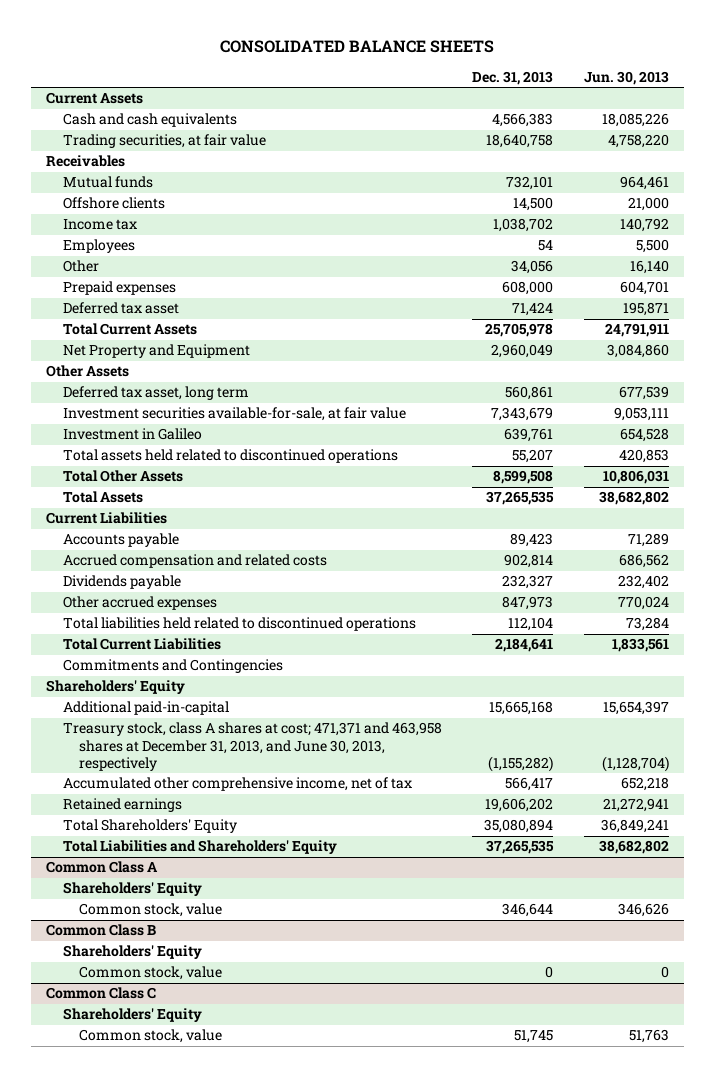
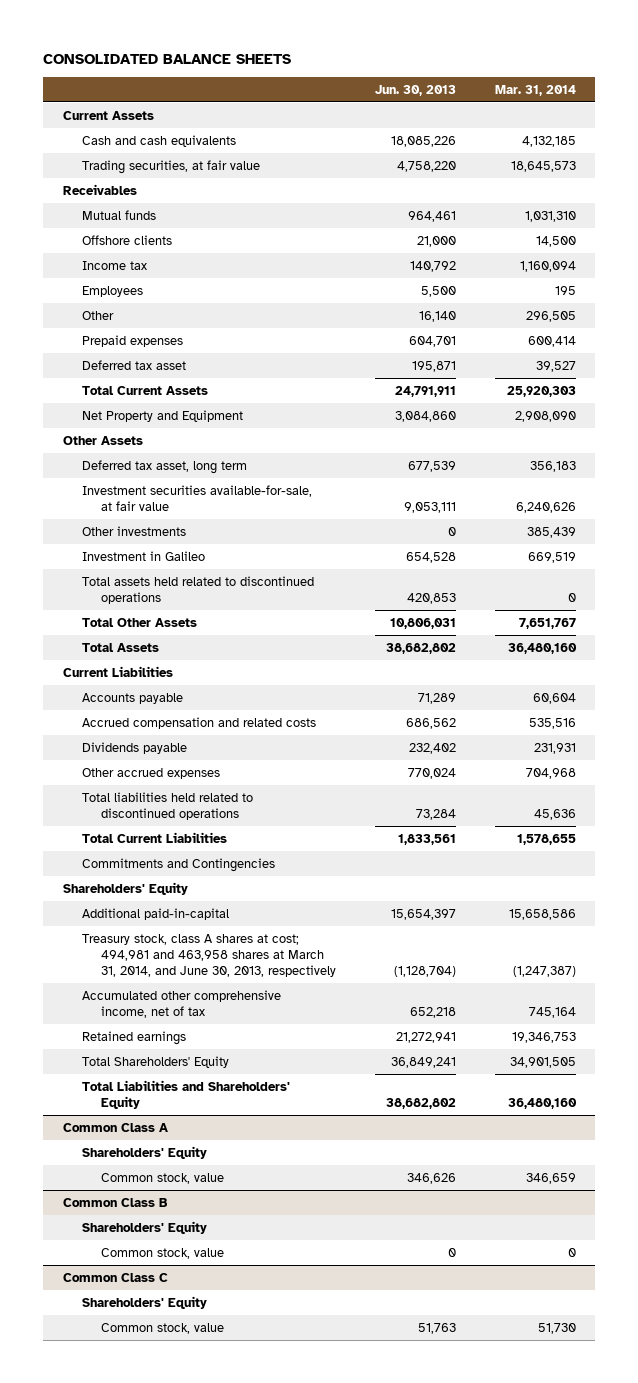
[472,70,554,85] Dec. 31, 2013 -> none
none -> [494,84,576,96] Mar. 31, 2014
none -> [81,526,186,537] Other investments
[62,722,442,771] Treasury stock, class A shares at cost; 471,371 and 463,958 shares at December 31, 2013, and June 30, 2013, respectively -> [81,934,336,978] Treasury stock, class A shares at cost; 494,981 and 463,958 shares at March 31, 2014, and June 30, 2013, respectively

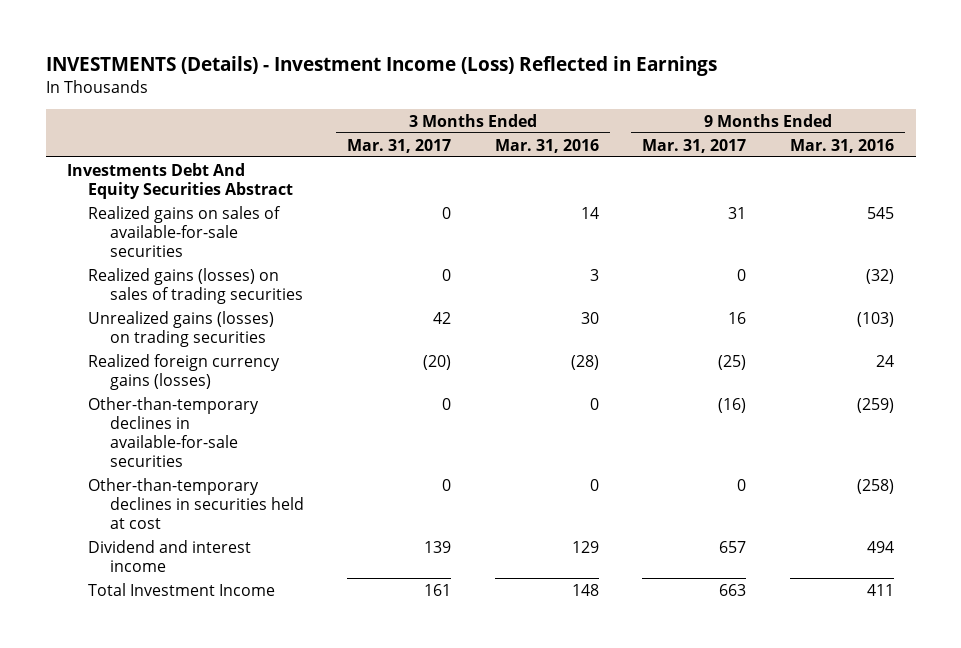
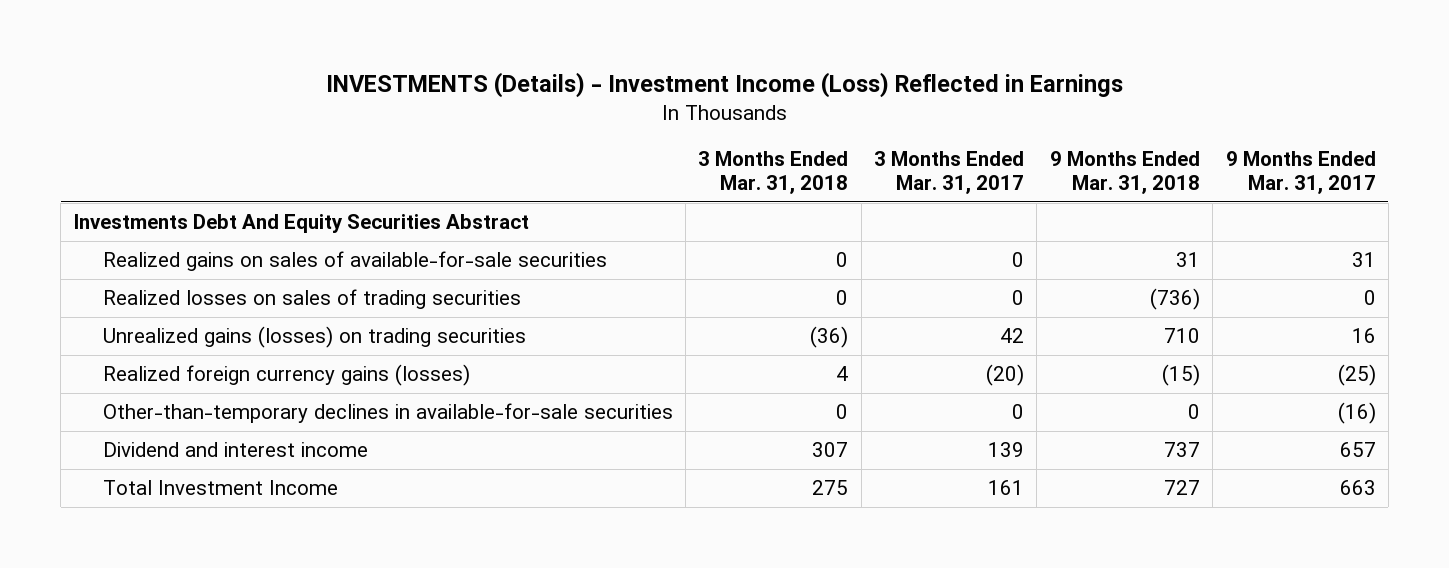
[494,138,599,153] Mar. 31, 2016 -> none
[789,138,894,153] Mar. 31, 2016 -> none
none -> [698,151,849,195] 3 Months Ended Mar. 31, 2018
none -> [1049,151,1200,195] 9 Months Ended Mar. 31, 2018
[88,267,303,304] Realized gains (losses) on sales of trading securities -> [102,289,521,310] Realized losses on sales of trading securities
[88,477,304,529] Other-than-temporary declines in securities held at cost -> none

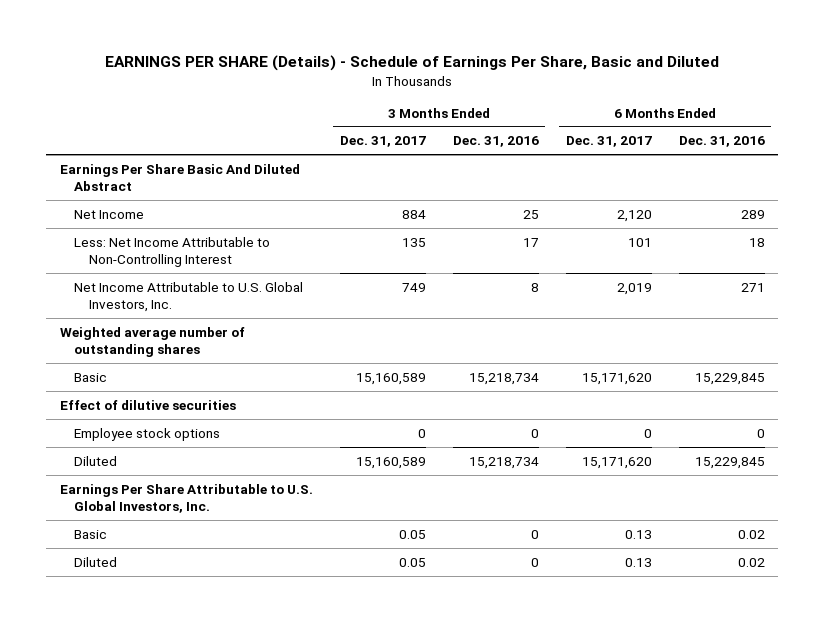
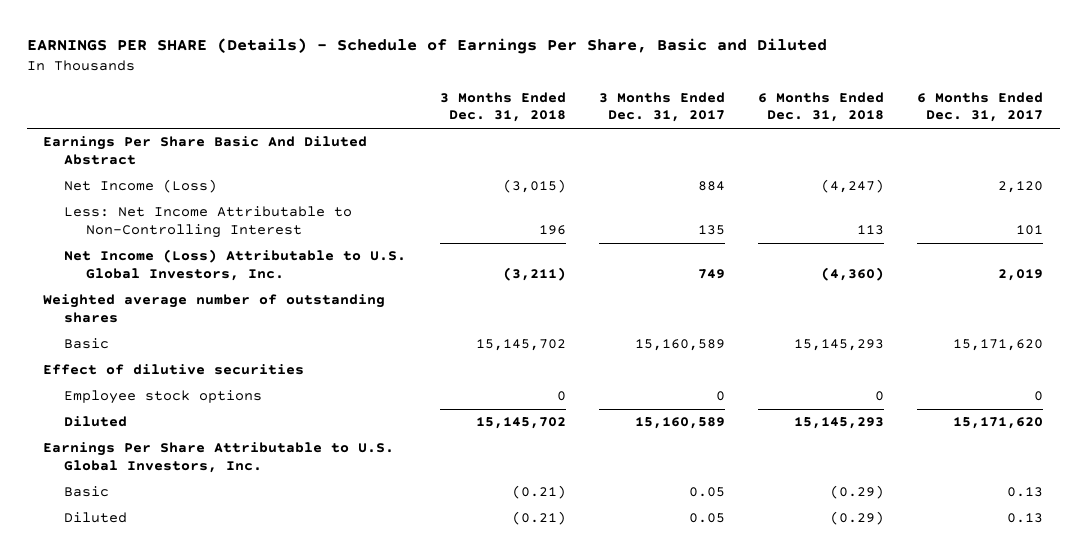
[452,136,539,148] Dec. 31, 2016 -> none
[678,136,765,148] Dec. 31, 2016 -> none
none -> [439,92,566,123] 3 Months Ended Dec. 31, 2018
none -> [758,92,885,123] 6 Months Ended Dec. 31, 2018
[74,209,145,219] Net Income -> [64,179,218,194] Net Income (Loss)
[74,281,304,312] Net Income Attributable to U.S. Global Investors, Inc. -> [64,249,407,281] Net Income (Loss) Attributable to U.S. Global Investors, Inc.

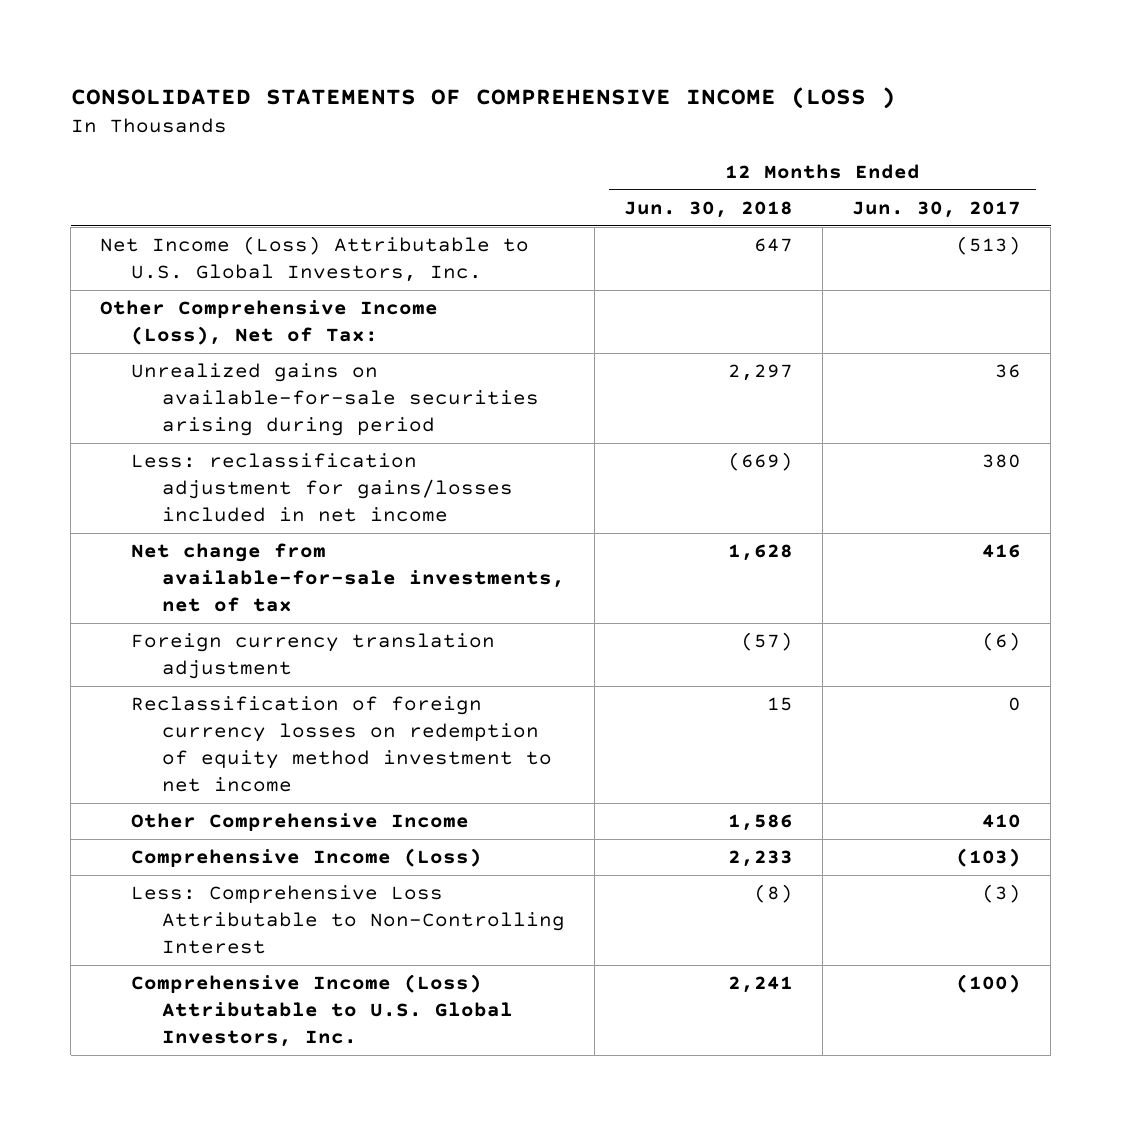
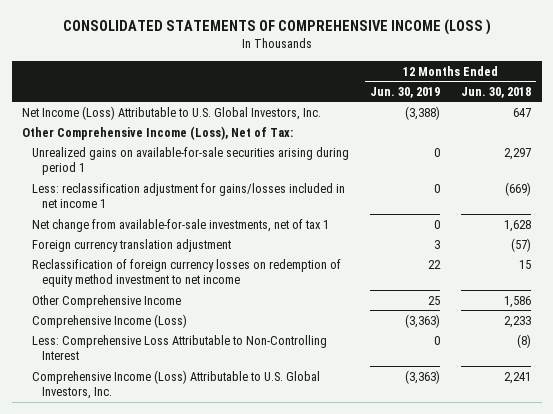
[852,201,1022,219] Jun. 30, 2017 -> none
none -> [369,86,440,98] Jun. 30, 2019
[131,363,539,437] Unrealized gains on available-for-sale securities arising during period -> [31,146,349,176] Unrealized gains on available-for-sale securities arising during period 1
[131,453,513,523] Less: reclassification adjustment for gains/losses included in net income -> [31,182,345,209] Less: reclassification adjustment for gains/losses included in net income 1
[131,543,565,613] Net change from available-for-sale investments, net of tax -> [31,218,329,232] Net change from available-for-sale investments, net of tax 1

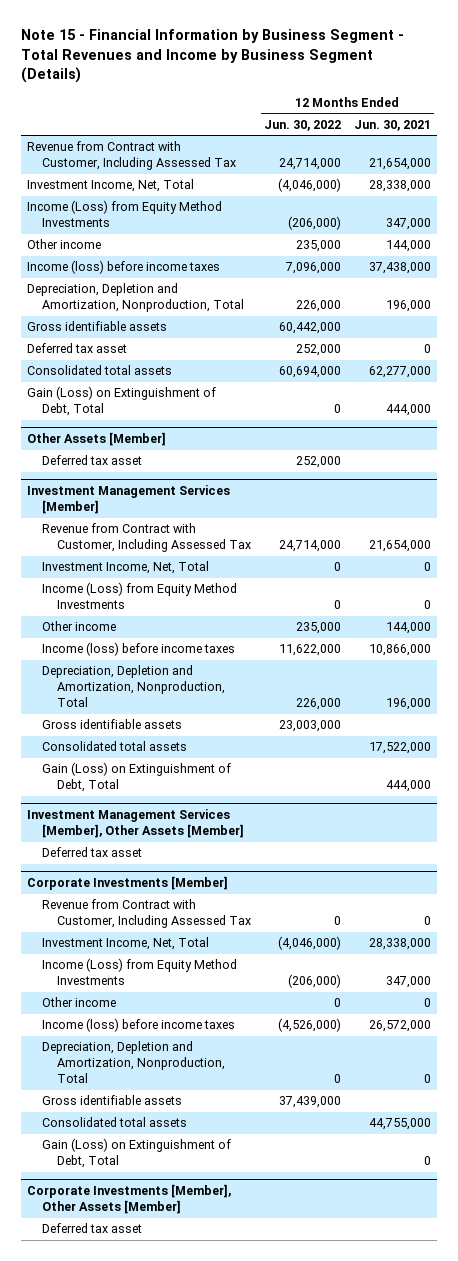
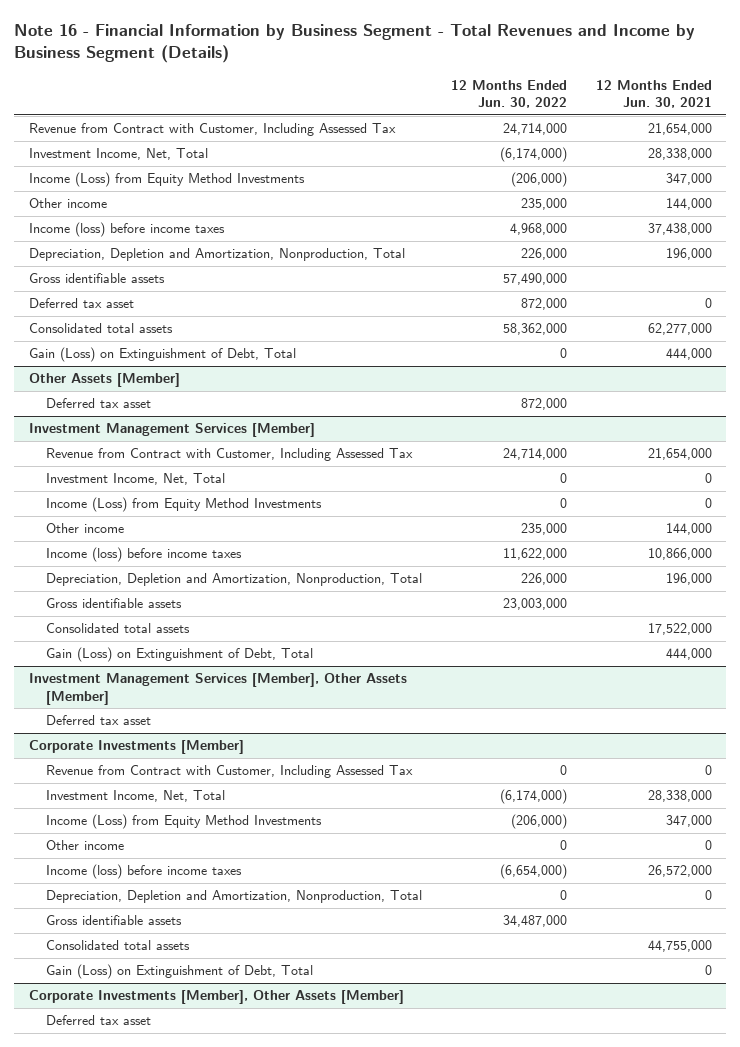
[20,29,404,83] Note 15 - Financial Information by Business Segment - Total Revenues and Income by Business Segment (Details) -> [14,24,696,64] Note 16 - Financial Information by Business Segment - Total Revenues and Income by Business Segment (Details)
[277,178,341,193] (4,046,000) -> [499,147,567,163] (6,174,000)
[284,262,341,275] 7,096,000 -> [509,223,567,236] 4,968,000
[278,322,341,335] 60,442,000 -> [502,273,567,286] 57,490,000
[295,344,341,357] 252,000 -> [520,298,567,311] 872,000
[278,366,341,379] 60,694,000 -> [502,323,567,336] 58,362,000
[295,456,341,469] 252,000 -> [520,398,567,411] 872,000
[277,936,341,951] (4,046,000) -> [499,789,567,805] (6,174,000)
[277,1018,341,1033] (4,526,000) -> [499,864,567,880] (6,654,000)
[278,1096,341,1109] 37,439,000 -> [502,915,567,928] 34,487,000

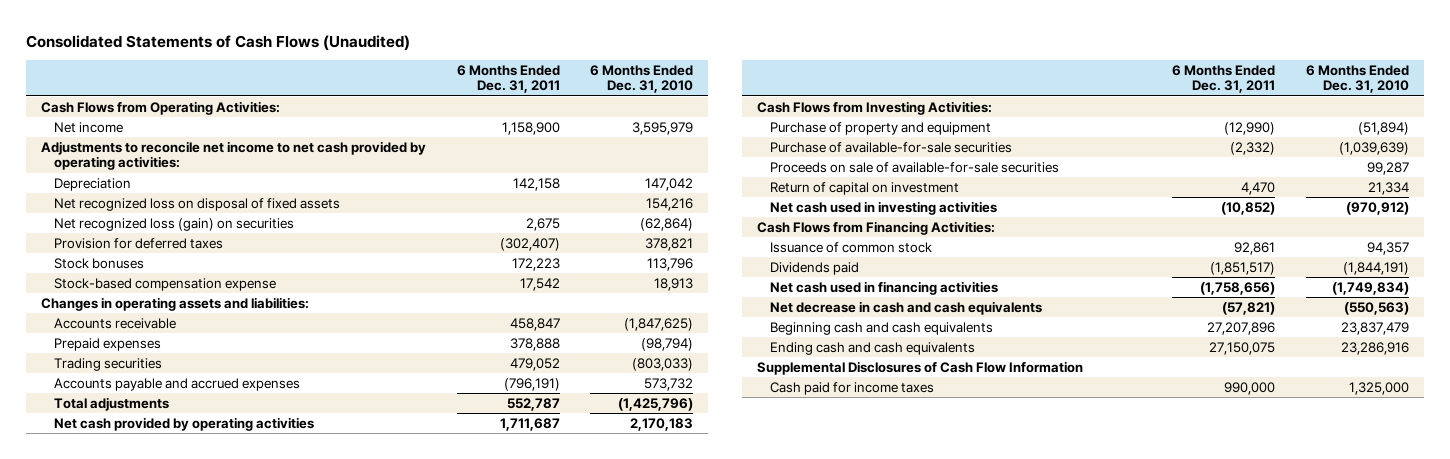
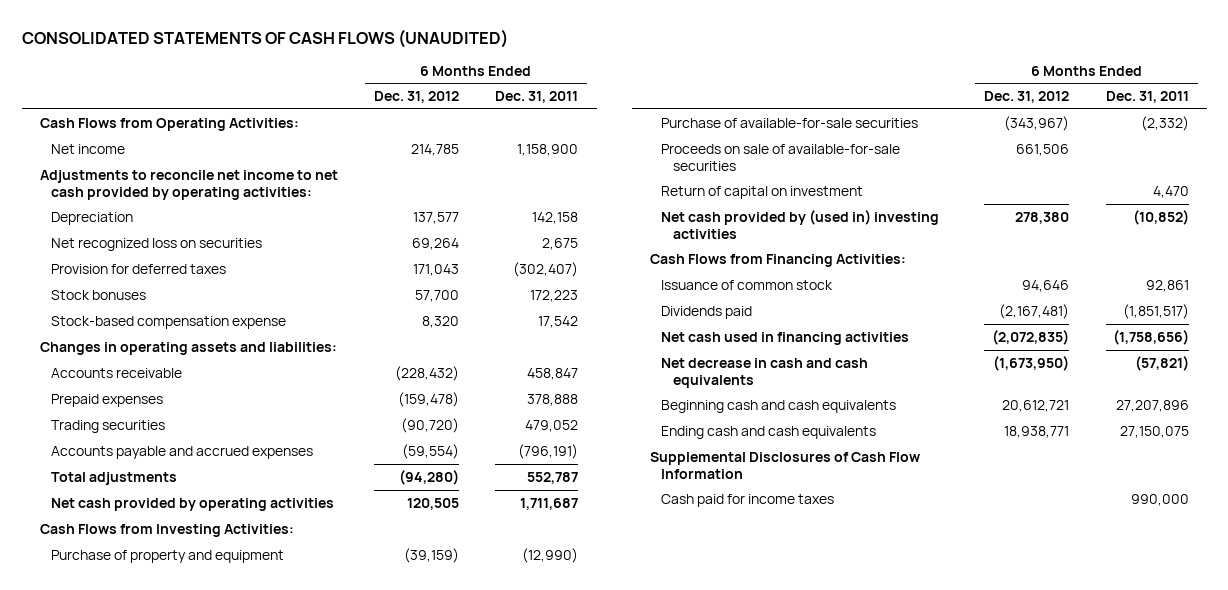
[25,34,410,51] Consolidated Statements of Cash Flows (Unaudited) -> [21,28,508,48] CONSOLIDATED STATEMENTS OF CASH FLOWS (UNAUDITED)
[589,64,693,94] 6 Months Ended Dec. 31, 2010 -> none
none -> [374,91,460,104] Dec. 31, 2012
[54,197,341,211] Net recognized loss on disposal of fixed assets -> none
[54,217,295,231] Net recognized loss (gain) on securities -> [50,237,262,251] Net recognized loss on securities
[770,200,998,215] Net cash used in investing activities -> [661,209,940,239] Net cash provided by (used in) investing activities

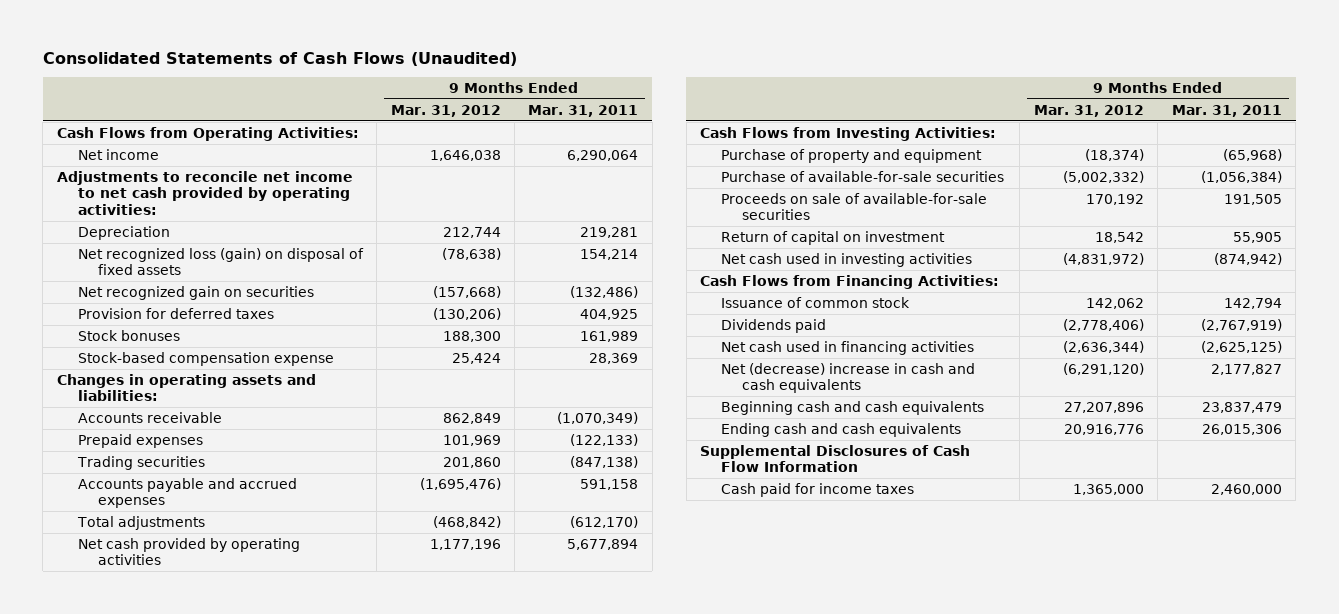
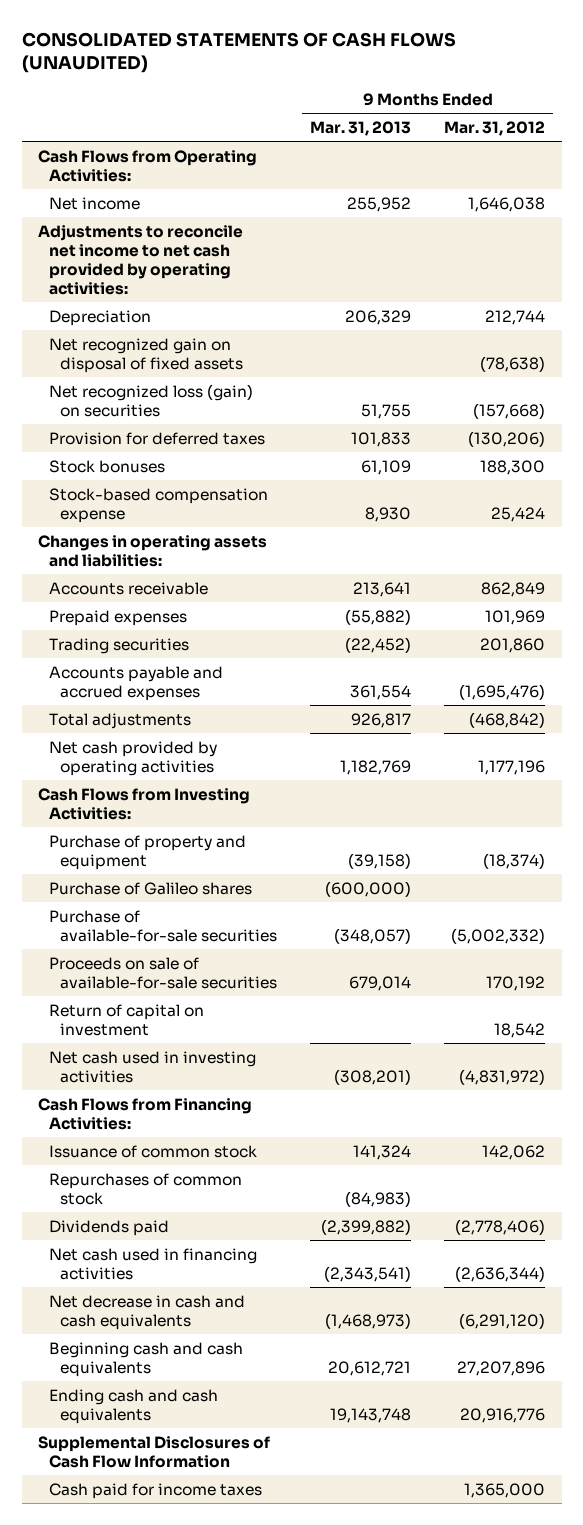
[42,51,517,66] Consolidated Statements of Cash Flows (Unaudited) -> [21,31,456,74] CONSOLIDATED STATEMENTS OF CASH FLOWS (UNAUDITED)
[528,104,639,117] Mar. 31, 2011 -> none
none -> [310,120,412,136] Mar. 31, 2013
[77,247,364,276] Net recognized loss (gain) on disposal of fixed assets -> [49,337,244,373] Net recognized gain on disposal of fixed assets
[77,285,314,300] Net recognized gain on securities -> [49,383,254,417] Net recognized loss (gain) on securities
none -> [49,881,253,895] Purchase of Galileo shares
none -> [49,1172,243,1205] Repurchases of common stock
[720,362,975,394] Net (decrease) increase in cash and cash equivalents -> [49,1294,246,1330] Net decrease in cash and cash equivalents

